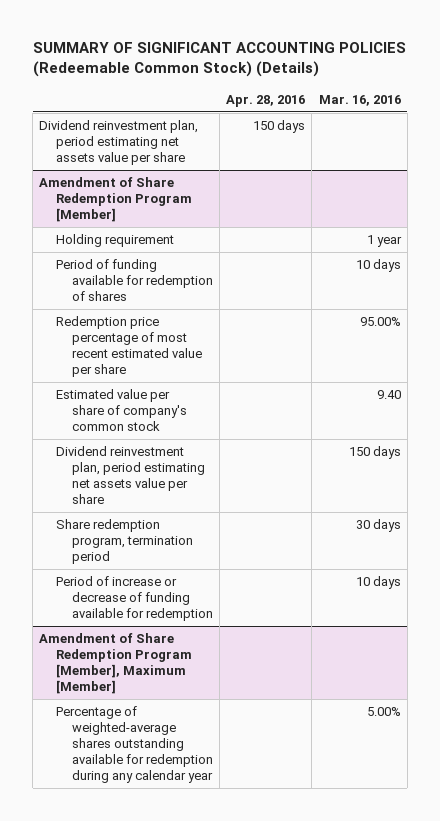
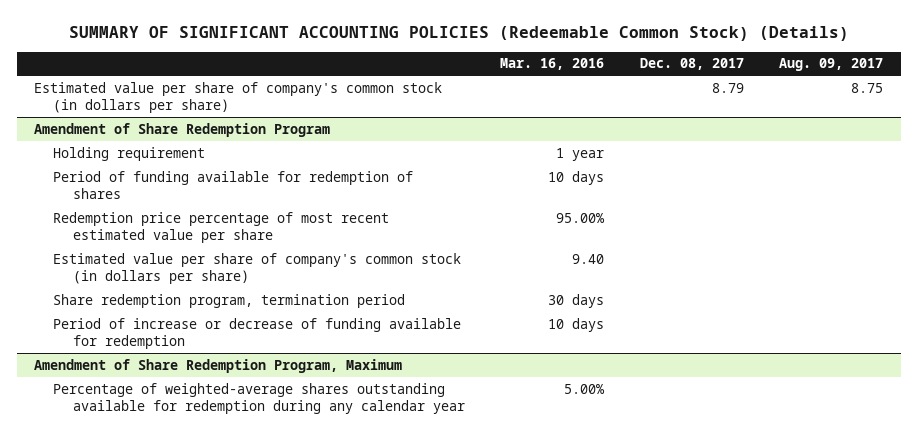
[226,94,306,107] Apr. 28, 2016 -> none
none -> [639,58,744,71] Dec. 08, 2017
none -> [778,58,883,72] Aug. 09, 2017
[39,120,199,166] Dividend reinvestment plan, period estimating net assets value per share -> none
none -> [34,81,443,113] Estimated value per share of company's common stock (in dollars per share)
[39,177,192,223] Amendment of Share Redemption Program [Member] -> [34,122,331,137] Amendment of Share Redemption Program
[55,446,205,505] Dividend reinvestment plan, period estimating net assets value per share -> none
[55,389,187,432] Estimated value per share of company's common stock -> [53,252,462,284] Estimated value per share of company's common stock (in dollars per share)
[39,633,192,695] Amendment of Share Redemption Program [Member], Maximum [Member] -> [34,358,403,373] Amendment of Share Redemption Program, Maximum

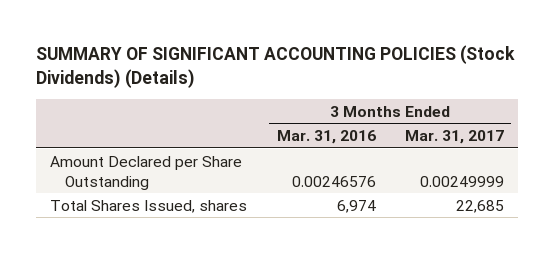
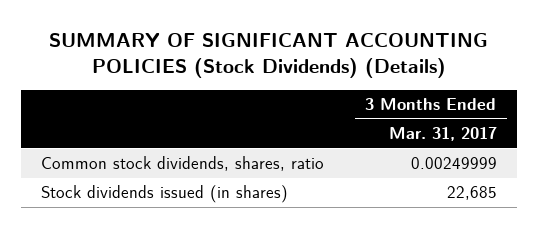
[276,130,376,145] Mar. 31, 2016 -> none
[50,155,243,190] Amount Declared per Share Outstanding -> [41,156,325,172] Common stock dividends, shares, ratio
[50,199,248,213] Total Shares Issued, shares -> [41,185,289,204] Stock dividends issued (in shares)

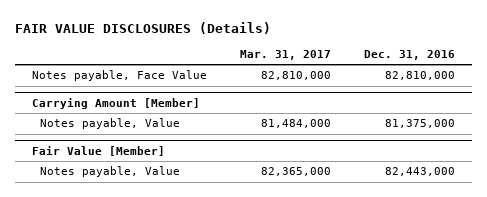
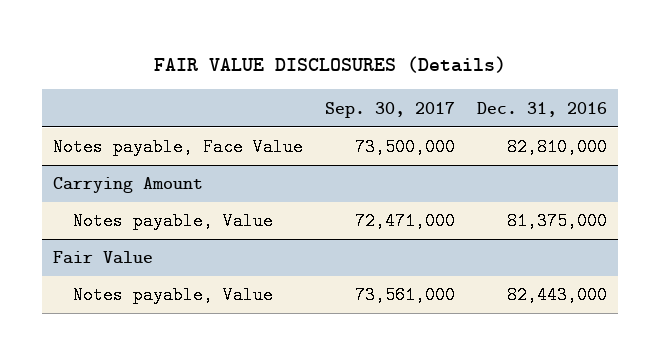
[240,49,332,60] Mar. 31, 2017 -> none
none -> [325,101,456,118] Sep. 30, 2017
[31,98,200,110] Carrying Amount [Member] -> [53,177,204,194] Carrying Amount
[31,146,165,157] Fair Value [Member] -> [53,251,154,265] Fair Value

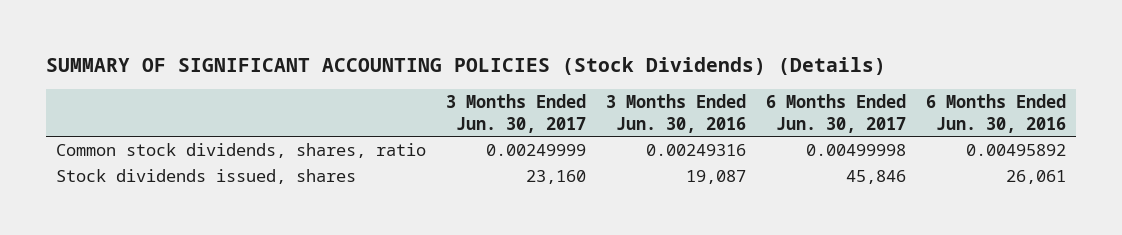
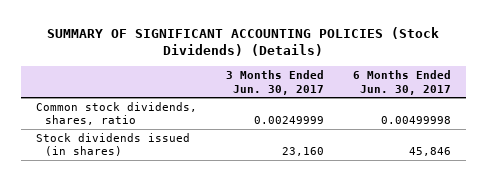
[605,94,746,133] 3 Months Ended Jun. 30, 2016 -> none
[925,94,1066,133] 6 Months Ended Jun. 30, 2016 -> none
[55,169,356,185] Stock dividends issued, shares -> [35,132,190,157] Stock dividends issued (in shares)

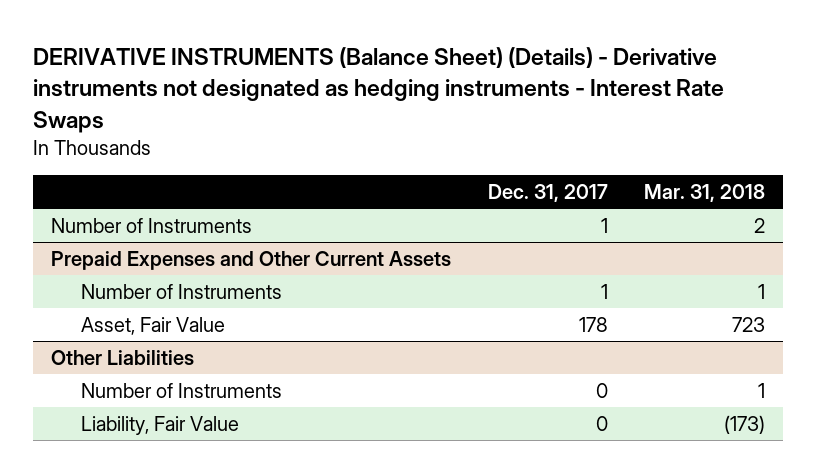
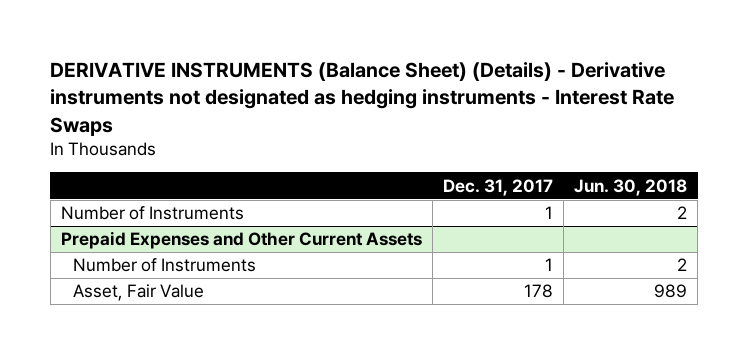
[643,183,765,202] Mar. 31, 2018 -> none
none -> [574,178,688,196] Jun. 30, 2018
[51,349,195,365] Other Liabilities -> none
[81,382,283,398] Number of Instruments -> none
[81,415,240,435] Liability, Fair Value -> none

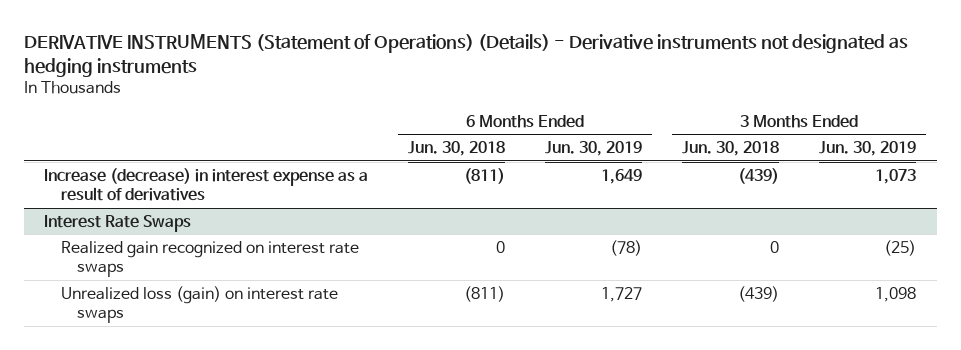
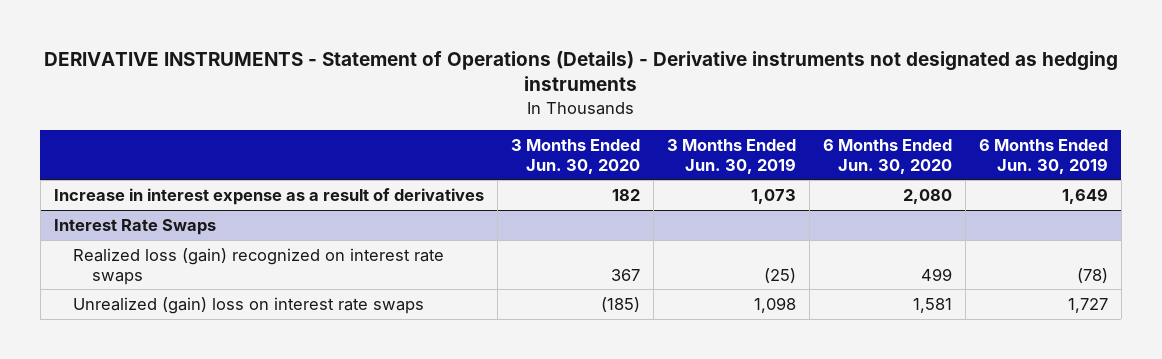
[24,34,909,77] DERIVATIVE INSTRUMENTS (Statement of Operations) (Details) - Derivative instruments not designated as hedging instruments -> [43,50,1118,92] DERIVATIVE INSTRUMENTS - Statement of Operations (Details) - Derivative instruments not designated as hedging instruments
[408,140,506,156] Jun. 30, 2018 -> none
[682,140,780,156] Jun. 30, 2018 -> none
none -> [510,138,640,174] 3 Months Ended Jun. 30, 2020
none -> [822,138,952,174] 6 Months Ended Jun. 30, 2020
[44,167,369,202] Increase (decrease) in interest expense as a result of derivatives -> [53,187,484,205] Increase in interest expense as a result of derivatives
[60,240,359,278] Realized gain recognized on interest rate swaps -> [72,247,444,285] Realized loss (gain) recognized on interest rate swaps
[60,285,338,324] Unrealized loss (gain) on interest rate swaps -> [72,296,424,314] Unrealized (gain) loss on interest rate swaps

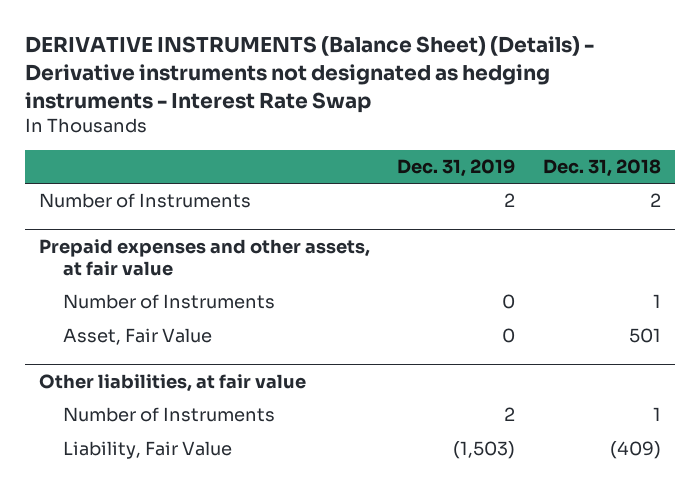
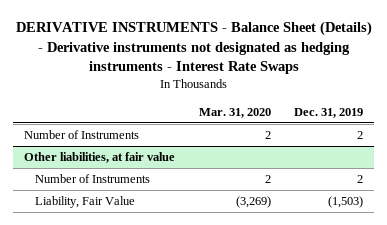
[24,36,594,113] DERIVATIVE INSTRUMENTS (Balance Sheet) (Details) - Derivative instruments not designated as hedging instruments - Interest Rate Swap -> [15,21,372,75] DERIVATIVE INSTRUMENTS - Balance Sheet (Details) - Derivative instruments not designated as hedging instruments - Interest Rate Swaps
[542,158,661,177] Dec. 31, 2018 -> none
none -> [198,107,271,118] Mar. 31, 2020
[38,238,370,277] Prepaid expenses and other assets, at fair value -> none
[63,294,276,310] Number of Instruments -> none
[63,328,213,346] Asset, Fair Value -> none

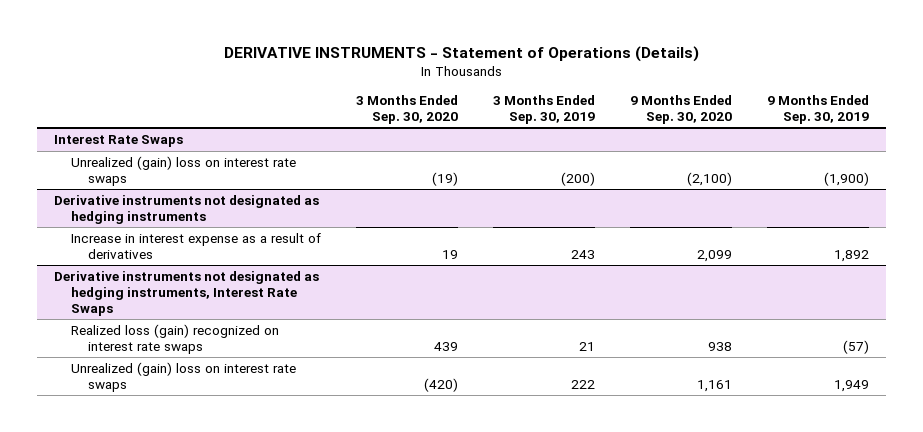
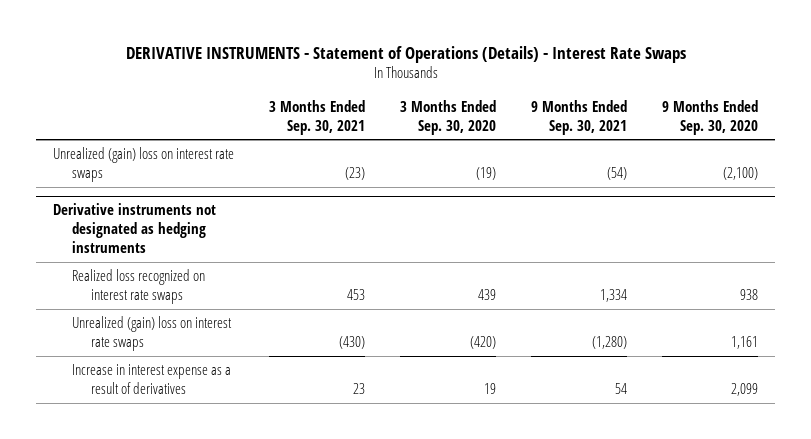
[223,45,699,62] DERIVATIVE INSTRUMENTS - Statement of Operations (Details) -> [125,45,686,63] DERIVATIVE INSTRUMENTS - Statement of Operations (Details) - Interest Rate Swaps
[492,95,595,124] 3 Months Ended Sep. 30, 2019 -> none
[766,95,869,124] 9 Months Ended Sep. 30, 2019 -> none
none -> [269,99,366,135] 3 Months Ended Sep. 30, 2021
none -> [531,99,628,135] 9 Months Ended Sep. 30, 2021
[54,135,184,148] Interest Rate Swaps -> none
[54,271,320,316] Derivative instruments not designated as hedging instruments, Interest Rate Swaps -> none
[71,324,280,354] Realized loss (gain) recognized on interest rate swaps -> [72,268,206,304] Realized loss recognized on interest rate swaps
[71,233,322,259] Increase in interest expense as a result of derivatives -> [72,363,232,394] Increase in interest expense as a result of derivatives

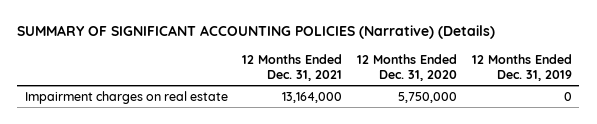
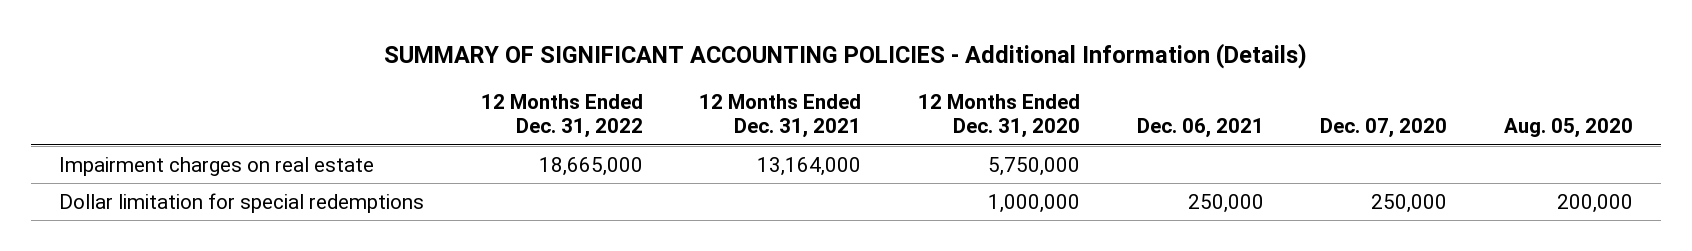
[17,25,496,40] SUMMARY OF SIGNIFICANT ACCOUNTING POLICIES (Narrative) (Details) -> [384,42,1308,69] SUMMARY OF SIGNIFICANT ACCOUNTING POLICIES - Additional Information (Details)
[471,53,572,82] 12 Months Ended Dec. 31, 2019 -> none
none -> [480,93,643,139] 12 Months Ended Dec. 31, 2022
none -> [1136,118,1264,139] Dec. 06, 2021
none -> [1320,118,1448,139] Dec. 07, 2020
none -> [1503,118,1633,139] Aug. 05, 2020
none -> [59,192,425,213] Dollar limitation for special redemptions

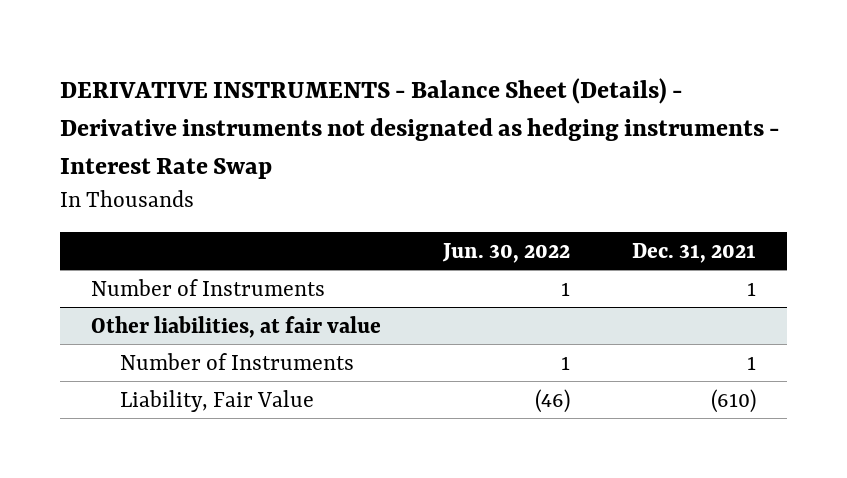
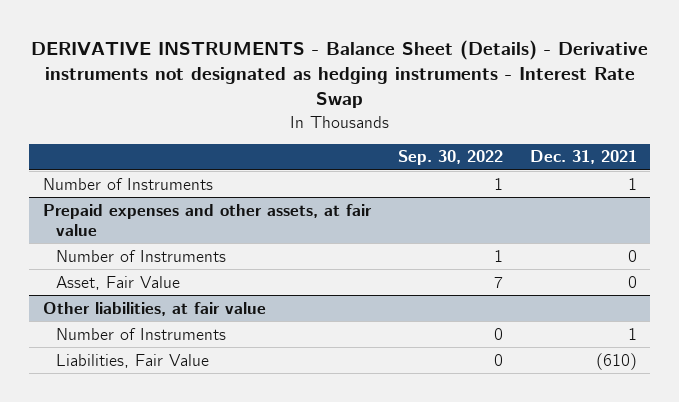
[441,242,570,263] Jun. 30, 2022 -> none
none -> [397,150,503,166] Sep. 30, 2022
none -> [42,203,372,237] Prepaid expenses and other assets, at fair value
none -> [56,249,227,262] Number of Instruments
none -> [56,275,181,290] Asset, Fair Value
[120,389,315,412] Liability, Fair Value -> [56,353,210,368] Liabilities, Fair Value

